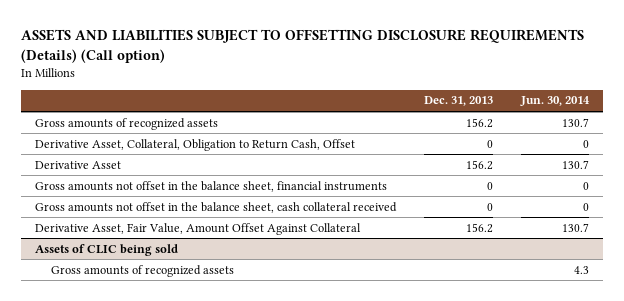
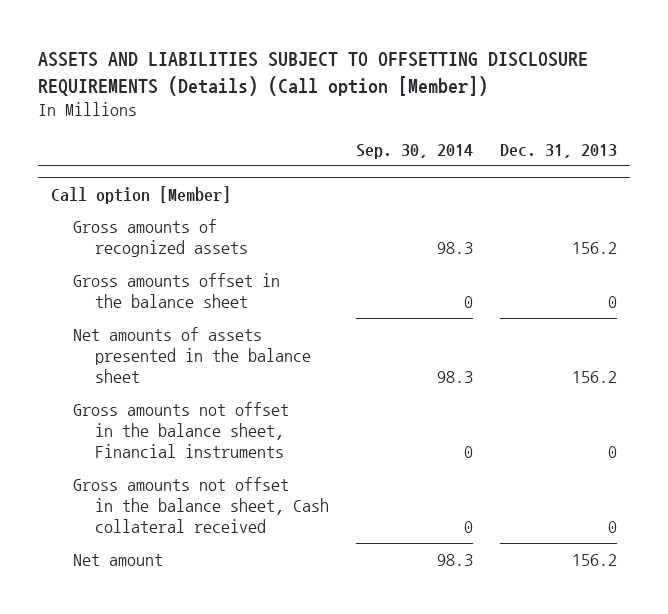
[20,29,584,64] ASSETS AND LIABILITIES SUBJECT TO OFFSETTING DISCLOSURE REQUIREMENTS (Details) (Call option) -> [37,51,588,96] ASSETS AND LIABILITIES SUBJECT TO OFFSETTING DISCLOSURE REQUIREMENTS (Details) (Call option [Member])
[519,96,590,107] Jun. 30, 2014 -> none
none -> [355,143,473,159] Sep. 30, 2014
none -> [51,185,232,204] Call option [Member]
[34,243,178,256] Assets of CLIC being sold -> none
[51,264,235,277] Gross amounts of recognized assets -> none
[34,138,355,151] Derivative Asset, Collateral, Obligation to Return Cash, Offset -> [73,273,281,309] Gross amounts offset in the balance sheet
[34,160,121,169] Derivative Asset -> [73,327,312,384] Net amounts of assets presented in the balance sheet
[34,180,387,192] Gross amounts not offset in the balance sheet, financial instruments -> [73,402,290,459] Gross amounts not offset in the balance sheet, Financial instruments
[34,201,397,213] Gross amounts not offset in the balance sheet, cash collateral received -> [73,477,330,534] Gross amounts not offset in the balance sheet, Cash collateral received
[34,222,361,235] Derivative Asset, Fair Value, Amount Offset Against Collateral -> [73,554,164,567] Net amount

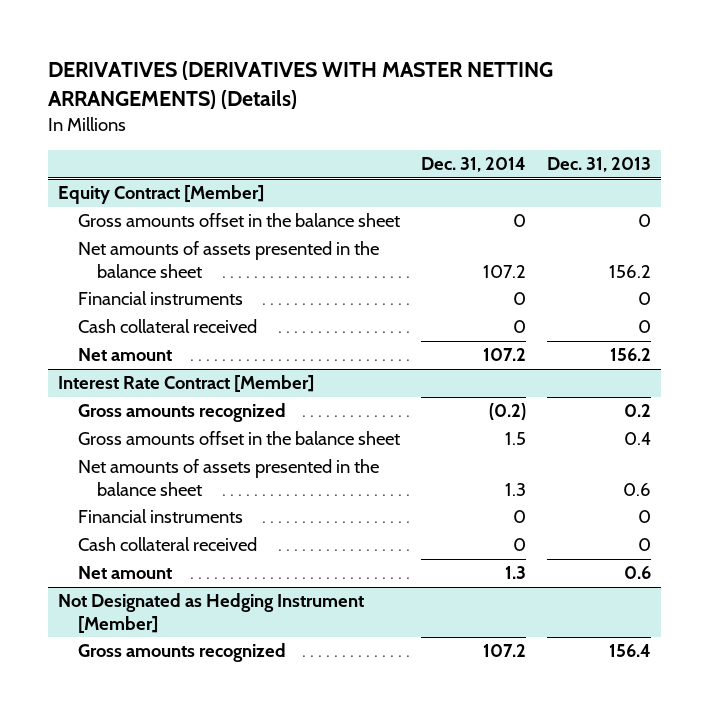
[37,51,588,96] ASSETS AND LIABILITIES SUBJECT TO OFFSETTING DISCLOSURE REQUIREMENTS (Details) (Call option [Member]) -> [47,60,553,109] DERIVATIVES (DERIVATIVES WITH MASTER NETTING ARRANGEMENTS) (Details)
[355,143,473,159] Sep. 30, 2014 -> none
none -> [420,157,526,173] Dec. 31, 2014
[51,185,232,204] Call option [Member] -> none
[73,219,249,258] Gross amounts of recognized assets -> none
none -> [58,185,265,205] Equity Contract [Member]
[73,402,290,459] Gross amounts not offset in the balance sheet, Financial instruments -> [77,291,243,306] Financial instruments
[73,477,330,534] Gross amounts not offset in the balance sheet, Cash collateral received -> [77,319,257,334] Cash collateral received
none -> [58,375,315,393] Interest Rate Contract [Member]
none -> [77,403,286,423] Gross amounts recognized
none -> [77,431,400,446] Gross amounts offset in the balance sheet
none -> [77,459,379,496] Net amounts of assets presented in the balance sheet
none -> [77,509,243,524] Financial instruments
none -> [77,537,257,552] Cash collateral received
none -> [77,566,172,580] Net amount
none -> [58,593,365,633] Not Designated as Hedging Instrument [Member]
none -> [77,643,286,663] Gross amounts recognized

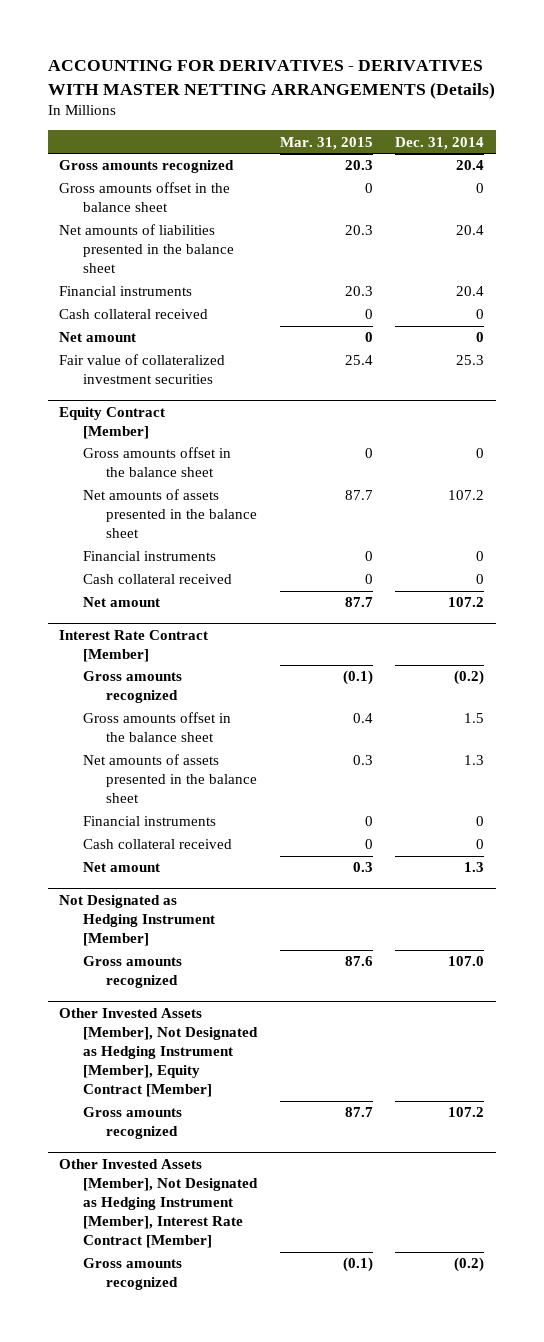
[47,60,553,109] DERIVATIVES (DERIVATIVES WITH MASTER NETTING ARRANGEMENTS) (Details) -> [47,60,495,99] ACCOUNTING FOR DERIVATIVES - DERIVATIVES WITH MASTER NETTING ARRANGEMENTS (Details)
[546,157,651,173] Dec. 31, 2013 -> none
none -> [279,136,373,150] Mar. 31, 2015
none -> [59,160,235,174] Gross amounts recognized
none -> [59,182,231,213] Gross amounts offset in the balance sheet
none -> [59,224,234,274] Net amounts of liabilities presented in the balance sheet
none -> [59,286,193,297] Financial instruments
none -> [59,309,209,320] Cash collateral received
none -> [59,332,137,343] Net amount
none -> [59,354,226,385] Fair value of collateralized investment securities
none -> [82,956,182,989] Gross amounts recognized
none -> [59,1007,258,1098] Other Invested Assets [Member], Not Designated as Hedging Instrument [Member], Equity Contract [Member]
none -> [59,1158,258,1249] Other Invested Assets [Member], Not Designated as Hedging Instrument [Member], Interest Rate Contract [Member]
none -> [82,1258,182,1291] Gross amounts recognized

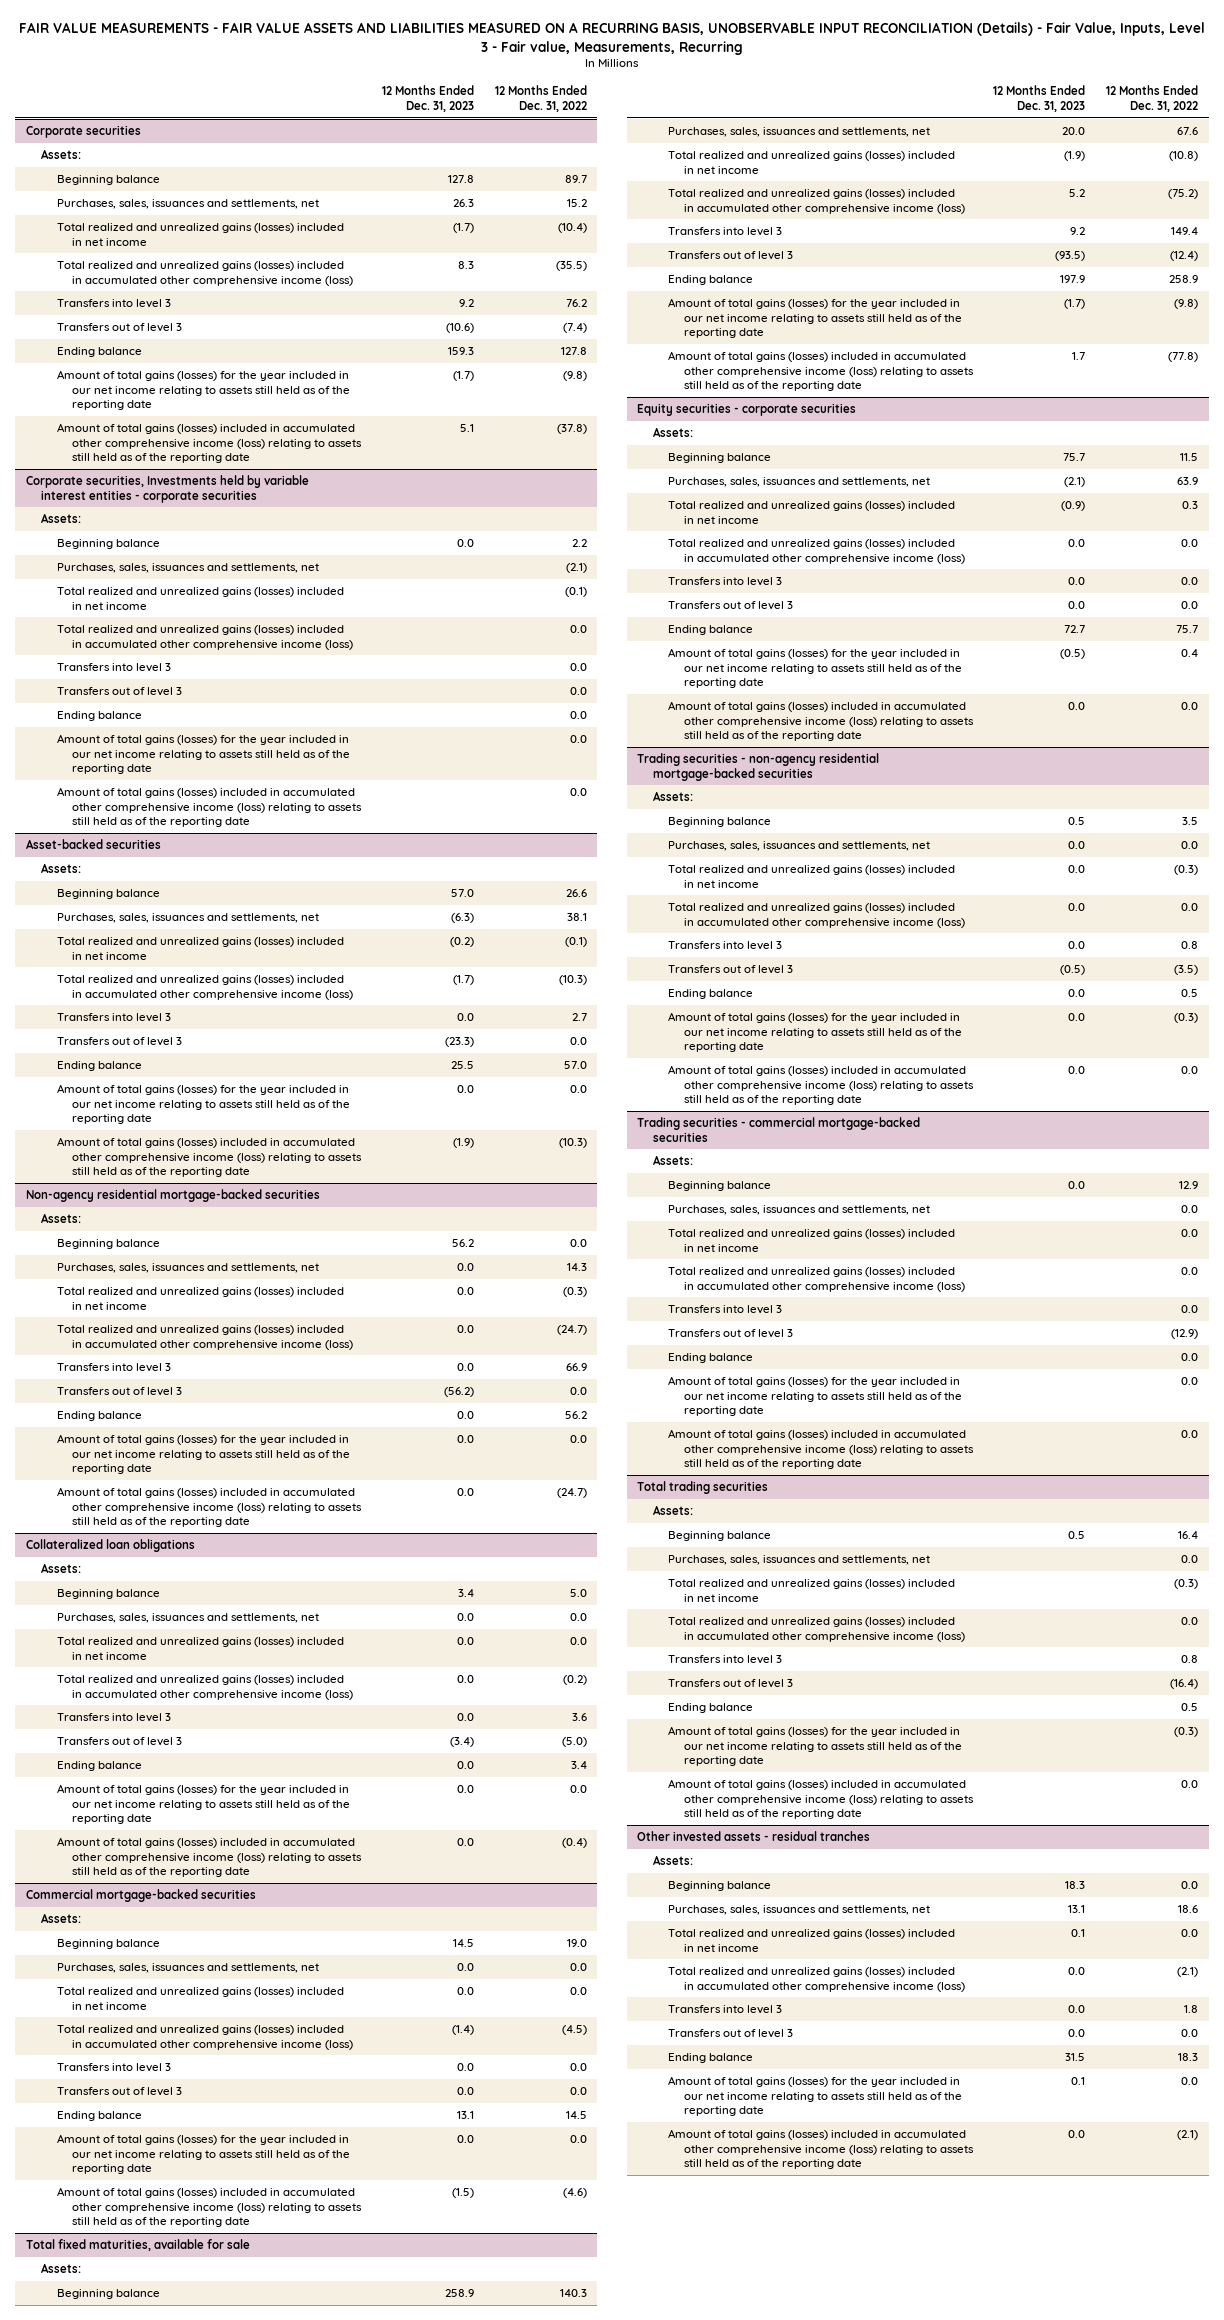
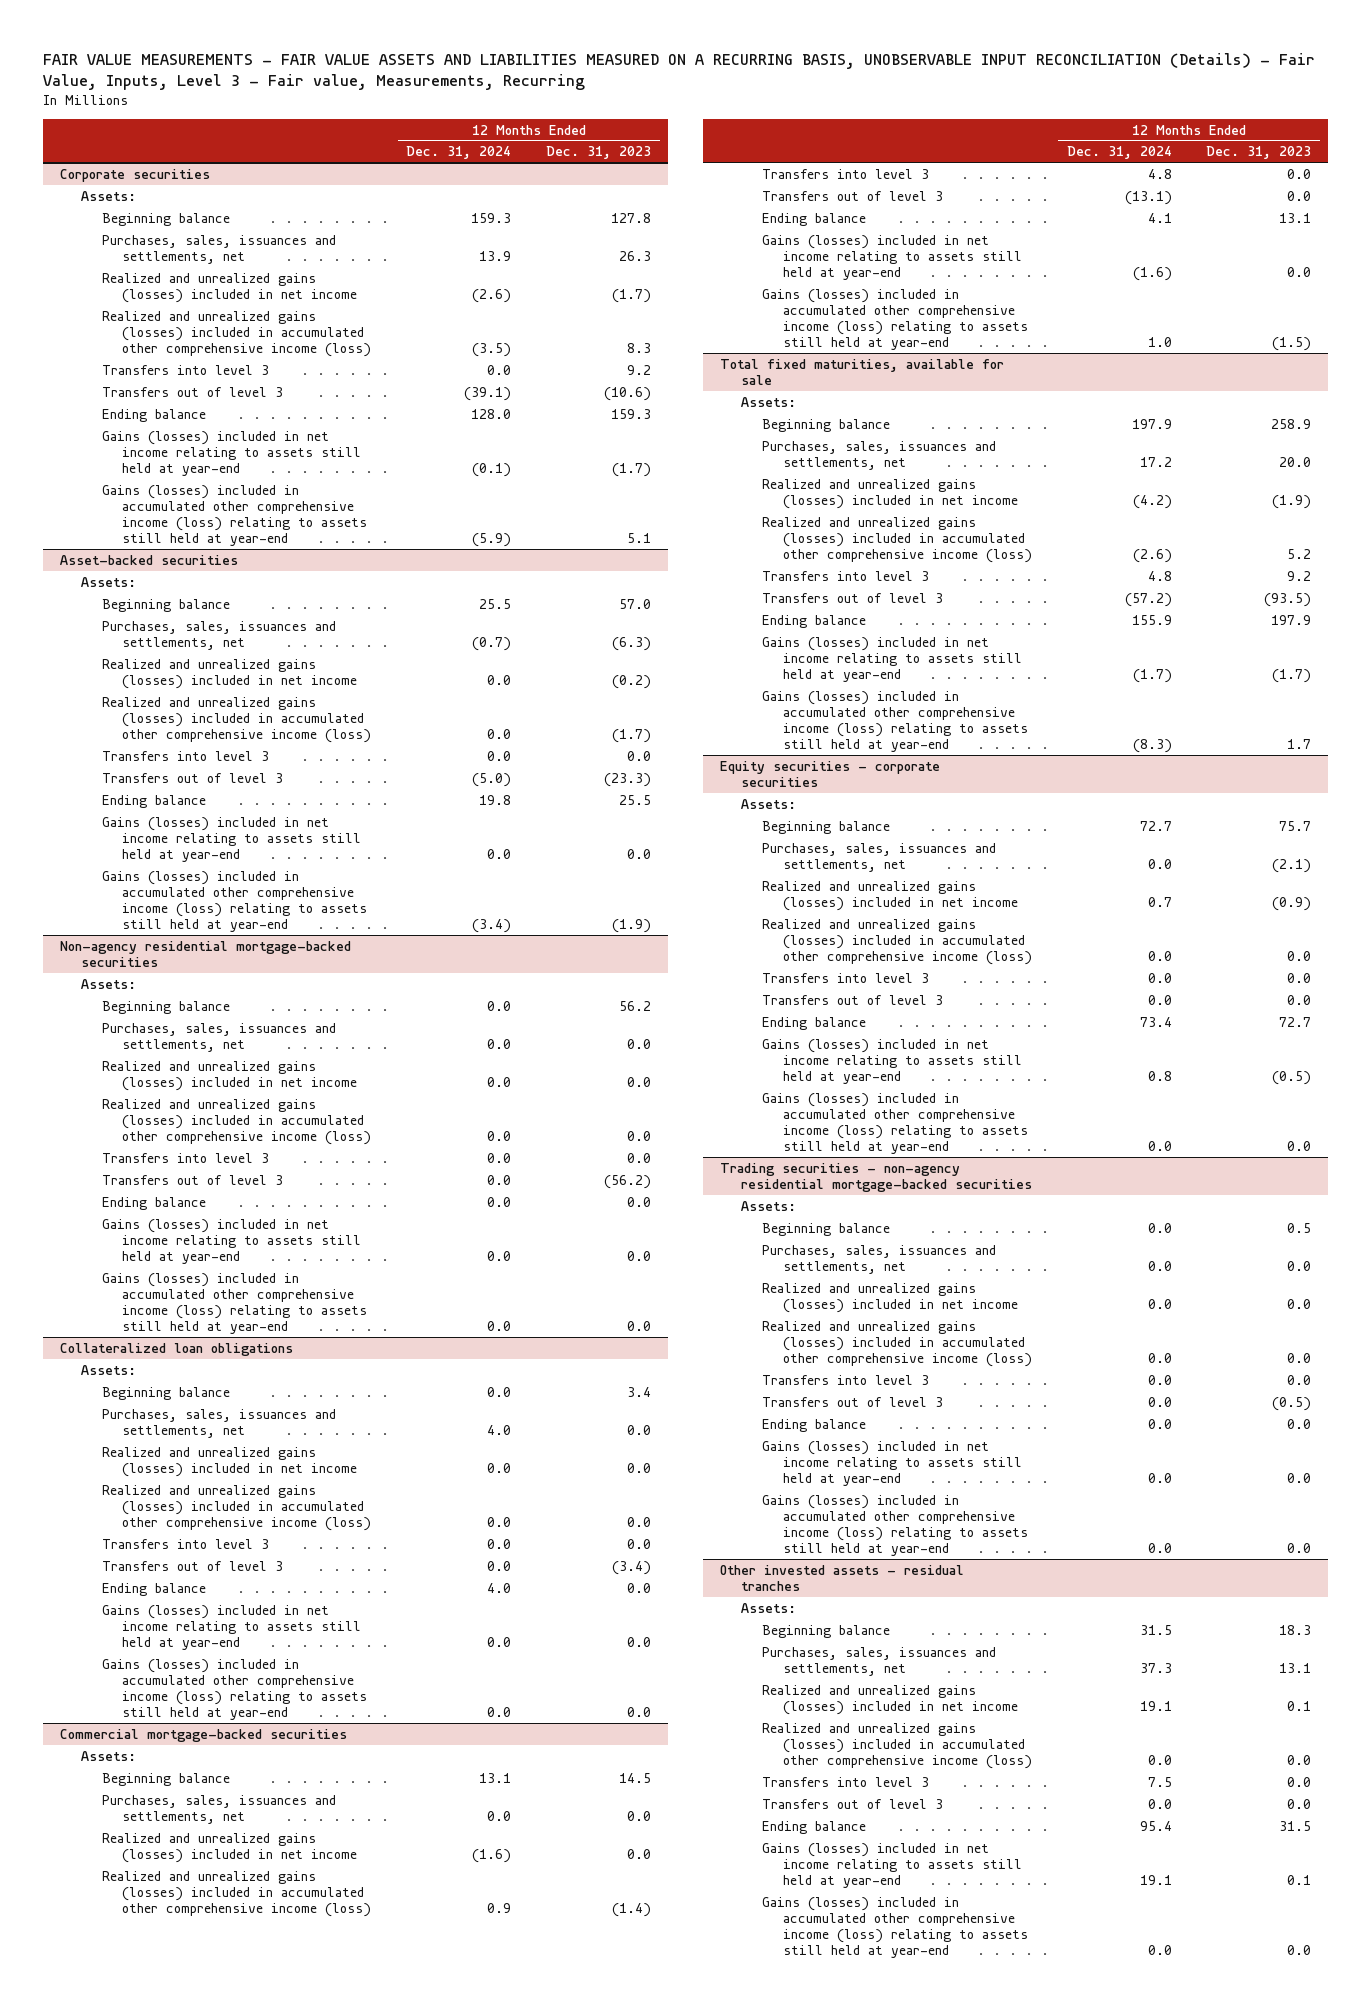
[494,85,587,112] 12 Months Ended Dec. 31, 2022 -> none
none -> [406,146,512,160] Dec. 31, 2024
[56,223,344,246] Total realized and unrealized gains (losses) included in net income -> [101,272,358,303] Realized and unrealized gains (losses) included in net income
[56,261,354,286] Total realized and unrealized gains (losses) included in accumulated other comprehensive income (loss) -> [101,310,372,357] Realized and unrealized gains (losses) included in accumulated other comprehensive income (loss)
[25,475,309,503] Corporate securities, Investments held by variable interest entities - corporate securities -> none
[41,513,82,524] Assets: -> none
[56,539,160,550] Beginning balance -> none
[56,563,319,574] Purchases, sales, issuances and settlements, net -> none
[56,587,344,610] Total realized and unrealized gains (losses) included in net income -> none
[56,625,354,650] Total realized and unrealized gains (losses) included in accumulated other comprehensive income (loss) -> none
[56,663,171,673] Transfers into level 3 -> none
[56,687,182,697] Transfers out of level 3 -> none
[56,711,142,722] Ending balance -> none
[56,734,351,775] Amount of total gains (losses) for the year included in our net income relating to assets still held as of the reporting date -> none
[56,787,363,828] Amount of total gains (losses) included in accumulated other comprehensive income (loss) relating to assets still held as of the reporting date -> none
[56,370,351,411] Amount of total gains (losses) for the year included in our net income relating to assets still held as of the reporting date -> [101,430,362,476] Gains (losses) included in net income relating to assets still held at year-end
[56,423,363,464] Amount of total gains (losses) included in accumulated other comprehensive income (loss) relating to assets still held as of the reporting date -> [101,484,368,546] Gains (losses) included in accumulated other comprehensive income (loss) relating to assets still held at year-end
[56,937,344,960] Total realized and unrealized gains (losses) included in net income -> [101,658,358,689] Realized and unrealized gains (losses) included in net income
[56,975,354,1000] Total realized and unrealized gains (losses) included in accumulated other comprehensive income (loss) -> [101,696,372,743] Realized and unrealized gains (losses) included in accumulated other comprehensive income (loss)
[56,1084,351,1125] Amount of total gains (losses) for the year included in our net income relating to assets still held as of the reporting date -> [101,816,362,862] Gains (losses) included in net income relating to assets still held at year-end
[56,1137,363,1178] Amount of total gains (losses) included in accumulated other comprehensive income (loss) relating to assets still held as of the reporting date -> [101,870,368,932] Gains (losses) included in accumulated other comprehensive income (loss) relating to assets still held at year-end
[56,1287,344,1310] Total realized and unrealized gains (losses) included in net income -> [101,1060,358,1091] Realized and unrealized gains (losses) included in net income
[56,1325,354,1350] Total realized and unrealized gains (losses) included in accumulated other comprehensive income (loss) -> [101,1098,372,1145] Realized and unrealized gains (losses) included in accumulated other comprehensive income (loss)
[56,1434,351,1475] Amount of total gains (losses) for the year included in our net income relating to assets still held as of the reporting date -> [101,1218,362,1264] Gains (losses) included in net income relating to assets still held at year-end
[56,1487,363,1528] Amount of total gains (losses) included in accumulated other comprehensive income (loss) relating to assets still held as of the reporting date -> [101,1272,368,1334] Gains (losses) included in accumulated other comprehensive income (loss) relating to assets still held at year-end
[56,1637,344,1660] Total realized and unrealized gains (losses) included in net income -> [101,1446,358,1477] Realized and unrealized gains (losses) included in net income
[56,1675,354,1700] Total realized and unrealized gains (losses) included in accumulated other comprehensive income (loss) -> [101,1484,372,1531] Realized and unrealized gains (losses) included in accumulated other comprehensive income (loss)
[56,1784,351,1825] Amount of total gains (losses) for the year included in our net income relating to assets still held as of the reporting date -> [101,1604,362,1650] Gains (losses) included in net income relating to assets still held at year-end
[56,1837,363,1878] Amount of total gains (losses) included in accumulated other comprehensive income (loss) relating to assets still held as of the reporting date -> [101,1658,368,1720] Gains (losses) included in accumulated other comprehensive income (loss) relating to assets still held at year-end
[56,1987,344,2010] Total realized and unrealized gains (losses) included in net income -> [101,1832,358,1863] Realized and unrealized gains (losses) included in net income
[56,2025,354,2050] Total realized and unrealized gains (losses) included in accumulated other comprehensive income (loss) -> [101,1870,372,1917] Realized and unrealized gains (losses) included in accumulated other comprehensive income (loss)
[56,2134,351,2175] Amount of total gains (losses) for the year included in our net income relating to assets still held as of the reporting date -> [761,234,1022,280] Gains (losses) included in net income relating to assets still held at year-end
[56,2187,363,2228] Amount of total gains (losses) included in accumulated other comprehensive income (loss) relating to assets still held as of the reporting date -> [761,288,1028,350] Gains (losses) included in accumulated other comprehensive income (loss) relating to assets still held at year-end
[668,151,956,174] Total realized and unrealized gains (losses) included in net income -> [761,478,1018,509] Realized and unrealized gains (losses) included in net income
[668,189,965,214] Total realized and unrealized gains (losses) included in accumulated other comprehensive income (loss) -> [761,516,1032,563] Realized and unrealized gains (losses) included in accumulated other comprehensive income (loss)
[668,298,962,339] Amount of total gains (losses) for the year included in our net income relating to assets still held as of the reporting date -> [761,636,1022,682] Gains (losses) included in net income relating to assets still held at year-end
[668,351,974,392] Amount of total gains (losses) included in accumulated other comprehensive income (loss) relating to assets still held as of the reporting date -> [761,690,1028,752] Gains (losses) included in accumulated other comprehensive income (loss) relating to assets still held at year-end
[668,501,956,524] Total realized and unrealized gains (losses) included in net income -> [761,880,1018,911] Realized and unrealized gains (losses) included in net income
[668,539,965,564] Total realized and unrealized gains (losses) included in accumulated other comprehensive income (loss) -> [761,918,1032,965] Realized and unrealized gains (losses) included in accumulated other comprehensive income (loss)
[668,648,962,689] Amount of total gains (losses) for the year included in our net income relating to assets still held as of the reporting date -> [761,1038,1022,1084] Gains (losses) included in net income relating to assets still held at year-end
[668,701,974,742] Amount of total gains (losses) included in accumulated other comprehensive income (loss) relating to assets still held as of the reporting date -> [761,1092,1028,1154] Gains (losses) included in accumulated other comprehensive income (loss) relating to assets still held at year-end
[668,865,956,888] Total realized and unrealized gains (losses) included in net income -> [761,1282,1018,1313] Realized and unrealized gains (losses) included in net income
[668,903,965,928] Total realized and unrealized gains (losses) included in accumulated other comprehensive income (loss) -> [761,1320,1032,1367] Realized and unrealized gains (losses) included in accumulated other comprehensive income (loss)
[637,1117,921,1142] Trading securities - commercial mortgage-backed securities -> none
[652,1155,693,1166] Assets: -> none
[668,1181,772,1192] Beginning balance -> none
[668,1205,931,1216] Purchases, sales, issuances and settlements, net -> none
[668,1229,956,1252] Total realized and unrealized gains (losses) included in net income -> none
[668,1267,965,1292] Total realized and unrealized gains (losses) included in accumulated other comprehensive income (loss) -> none
[668,1305,783,1315] Transfers into level 3 -> none
[668,1329,794,1339] Transfers out of level 3 -> none
[668,1353,754,1364] Ending balance -> none
[668,1376,962,1417] Amount of total gains (losses) for the year included in our net income relating to assets still held as of the reporting date -> none
[668,1429,974,1470] Amount of total gains (losses) included in accumulated other comprehensive income (loss) relating to assets still held as of the reporting date -> none
[637,1481,769,1495] Total trading securities -> none
[652,1505,693,1516] Assets: -> none
[668,1531,772,1542] Beginning balance -> none
[668,1555,931,1566] Purchases, sales, issuances and settlements, net -> none
[668,1579,956,1602] Total realized and unrealized gains (losses) included in net income -> none
[668,1617,965,1642] Total realized and unrealized gains (losses) included in accumulated other comprehensive income (loss) -> none
[668,1655,783,1665] Transfers into level 3 -> none
[668,1679,794,1689] Transfers out of level 3 -> none
[668,1703,754,1714] Ending balance -> none
[668,1726,962,1767] Amount of total gains (losses) for the year included in our net income relating to assets still held as of the reporting date -> none
[668,1779,974,1820] Amount of total gains (losses) included in accumulated other comprehensive income (loss) relating to assets still held as of the reporting date -> none
[668,1012,962,1053] Amount of total gains (losses) for the year included in our net income relating to assets still held as of the reporting date -> [761,1440,1022,1486] Gains (losses) included in net income relating to assets still held at year-end
[668,1065,974,1106] Amount of total gains (losses) included in accumulated other comprehensive income (loss) relating to assets still held as of the reporting date -> [761,1494,1028,1556] Gains (losses) included in accumulated other comprehensive income (loss) relating to assets still held at year-end
[668,1929,956,1952] Total realized and unrealized gains (losses) included in net income -> [761,1684,1018,1715] Realized and unrealized gains (losses) included in net income
[668,1967,965,1992] Total realized and unrealized gains (losses) included in accumulated other comprehensive income (loss) -> [761,1722,1032,1769] Realized and unrealized gains (losses) included in accumulated other comprehensive income (loss)
[668,2076,962,2117] Amount of total gains (losses) for the year included in our net income relating to assets still held as of the reporting date -> [761,1842,1022,1888] Gains (losses) included in net income relating to assets still held at year-end
[668,2129,974,2170] Amount of total gains (losses) included in accumulated other comprehensive income (loss) relating to assets still held as of the reporting date -> [761,1896,1028,1958] Gains (losses) included in accumulated other comprehensive income (loss) relating to assets still held at year-end

